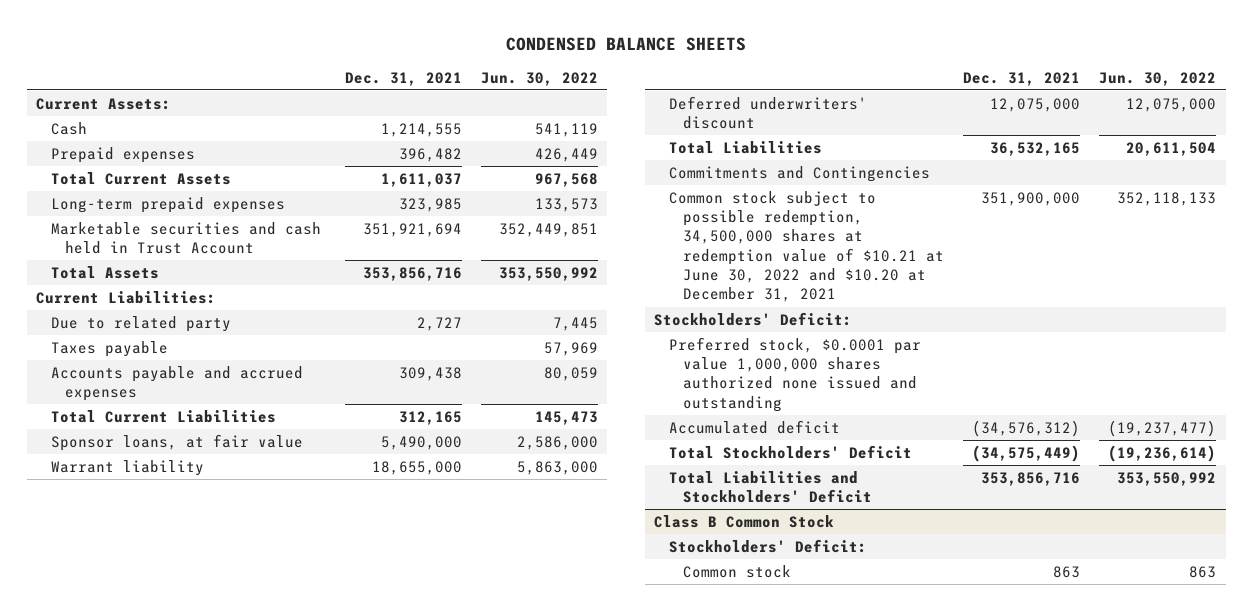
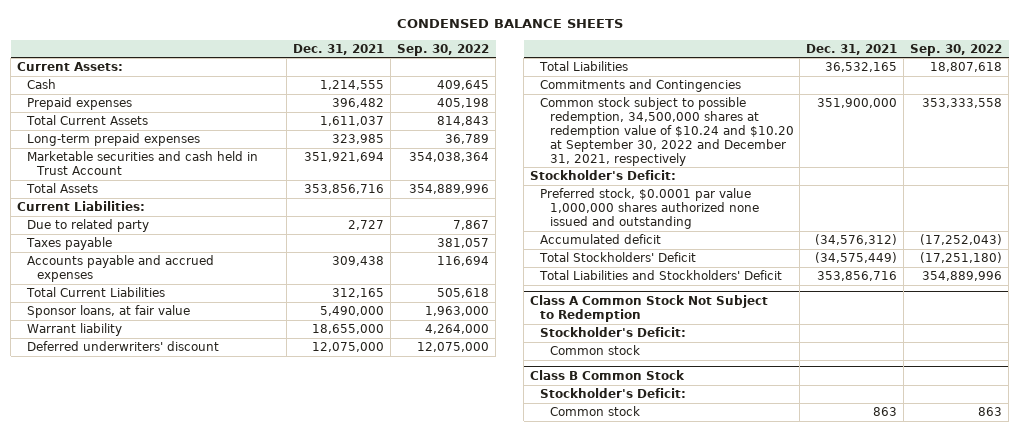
[481,71,599,86] Jun. 30, 2022 -> none
none -> [397,43,490,56] Sep. 30, 2022
[668,190,945,303] Common stock subject to possible redemption, 34,500,000 shares at redemption value of $10.21 at June 30, 2022 and $10.20 at December 31, 2021 -> [539,97,794,166] Common stock subject to possible redemption, 34,500,000 shares at redemption value of $10.24 and $10.20 at September 30, 2022 and December 31, 2021, respectively
[654,311,853,326] Stockholders' Deficit: -> [530,170,677,181] Stockholder's Deficit:
none -> [530,294,769,322] Class A Common Stock Not Subject to Redemption
none -> [539,327,686,338] Stockholder's Deficit:
none -> [549,345,640,356] Common stock
[668,538,867,553] Stockholders' Deficit: -> [539,388,686,399] Stockholder's Deficit:

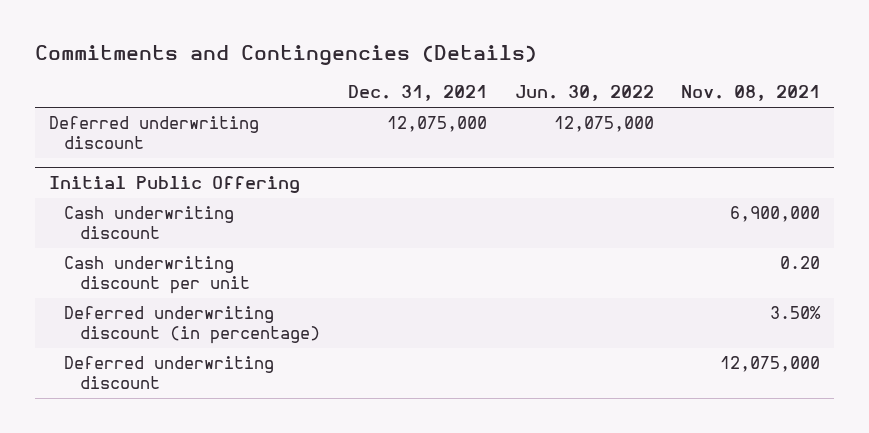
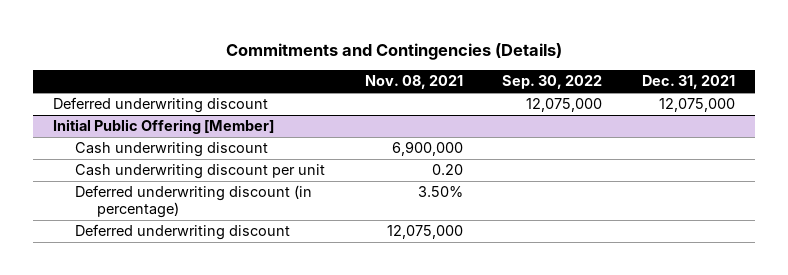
[514,85,654,102] Jun. 30, 2022 -> none
none -> [502,75,603,90] Sep. 30, 2022
[48,176,300,194] Initial Public Offering -> [52,119,274,135] Initial Public Offering [Member]

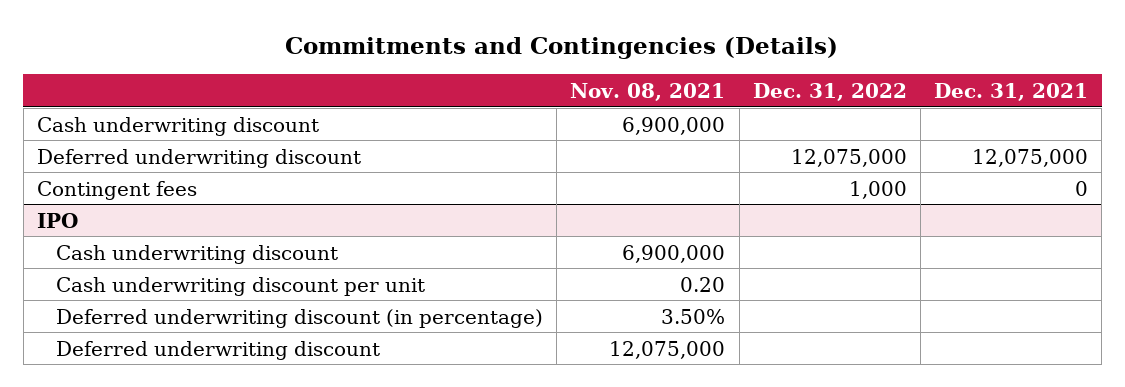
[502,75,603,90] Sep. 30, 2022 -> none
none -> [752,83,907,102] Dec. 31, 2022
none -> [36,116,319,136] Cash underwriting discount
none -> [36,180,197,200] Contingent fees
[52,119,274,135] Initial Public Offering [Member] -> [36,212,78,228] IPO

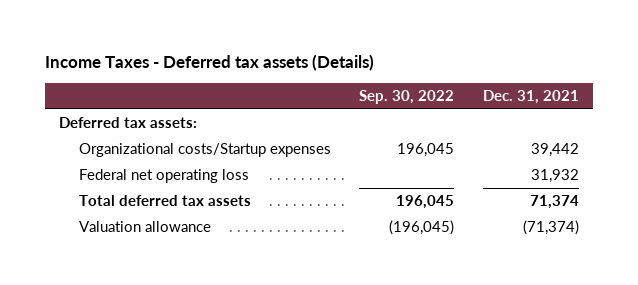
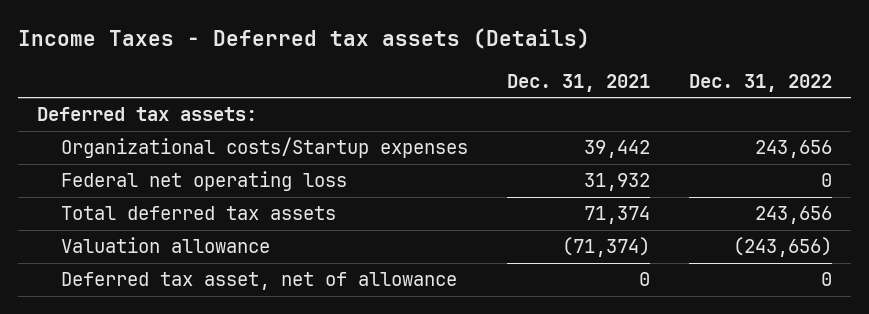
[359,90,455,105] Sep. 30, 2022 -> none
none -> [688,73,832,92] Dec. 31, 2022
none -> [60,272,457,291] Deferred tax asset, net of allowance

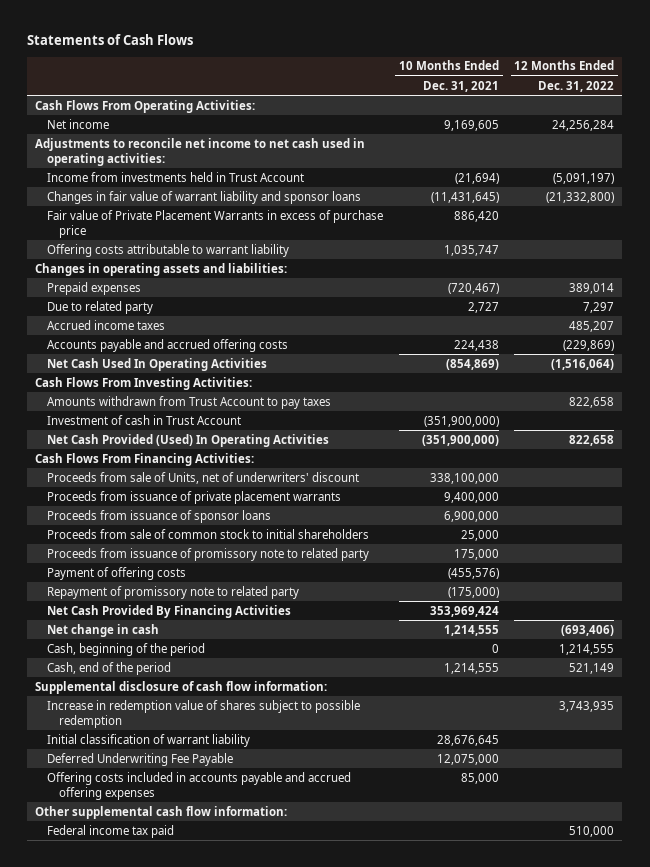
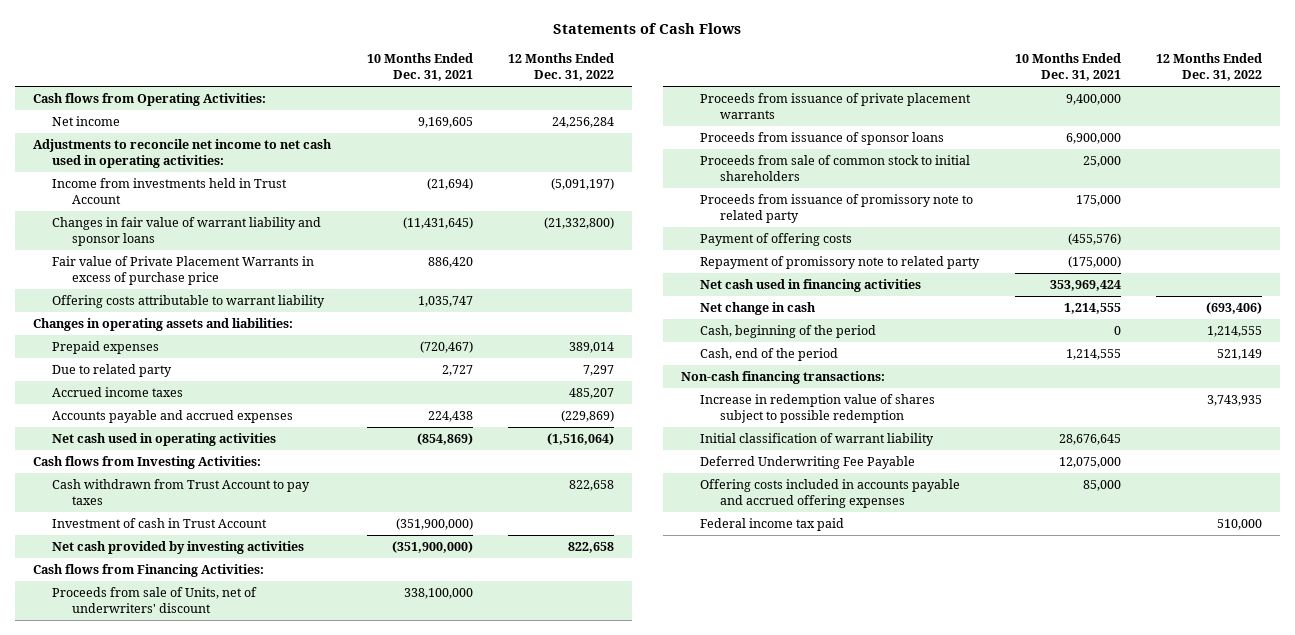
[35,99,256,113] Cash Flows From Operating Activities: -> [32,93,266,107] Cash flows from Operating Activities:
[46,338,288,352] Accounts payable and accrued offering costs -> [52,410,294,424] Accounts payable and accrued expenses
[46,357,267,371] Net Cash Used In Operating Activities -> [52,433,277,447] Net cash used in operating activities
[35,376,253,390] Cash Flows From Investing Activities: -> [32,456,261,470] Cash flows from Investing Activities:
[46,395,331,409] Amounts withdrawn from Trust Account to pay taxes -> [52,479,311,506] Cash withdrawn from Trust Account to pay taxes
[46,433,329,447] Net Cash Provided (Used) In Operating Activities -> [52,541,305,555] Net cash provided by investing activities
[35,452,255,466] Cash Flows From Financing Activities: -> [32,564,264,578] Cash flows from Financing Activities:
[46,604,291,618] Net Cash Provided By Financing Activities -> [700,279,922,293] Net cash used in financing activities
[35,680,328,694] Supplemental disclosure of cash flow information: -> none
none -> [680,371,885,385] Non-cash financing transactions:
[35,805,288,819] Other supplemental cash flow information: -> none

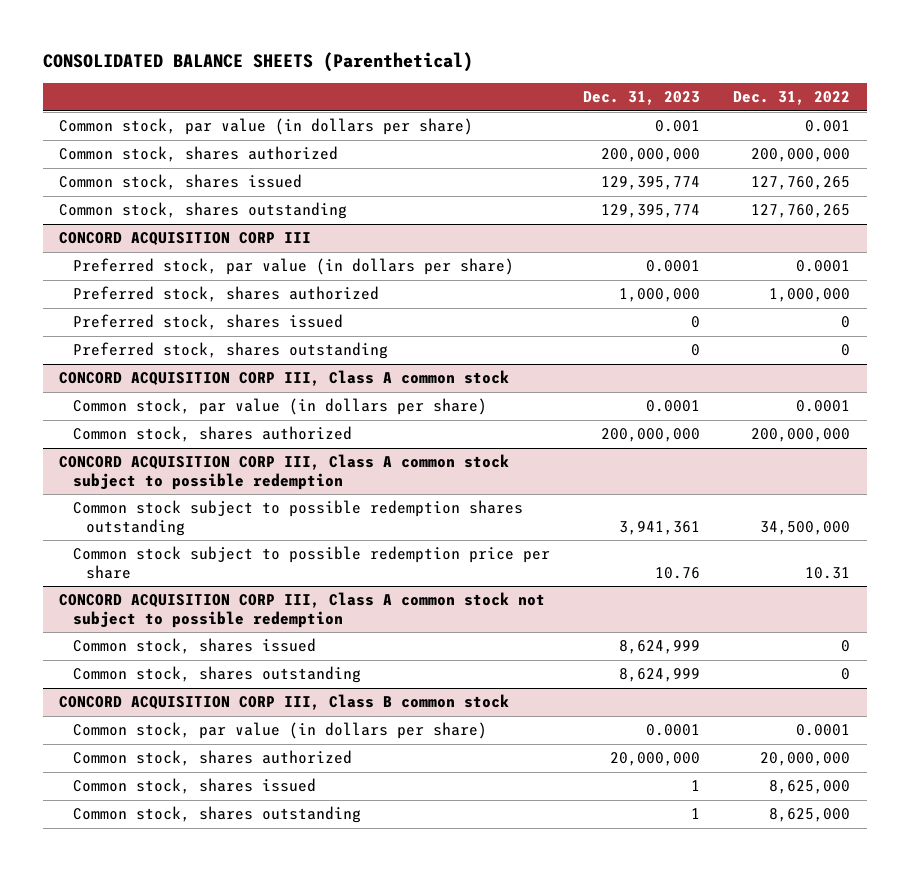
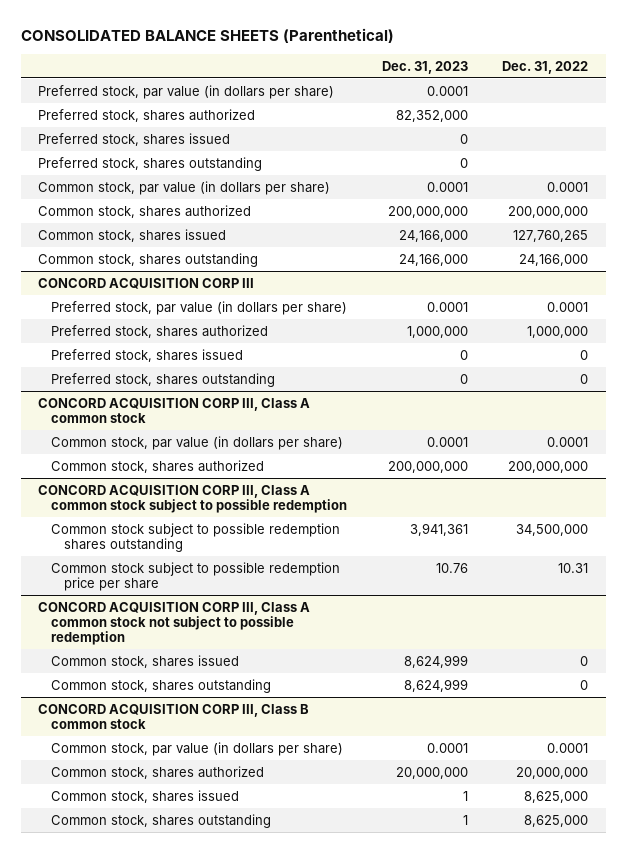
none -> [38,84,335,99] Preferred stock, par value (in dollars per share)
none -> [38,108,256,122] Preferred stock, shares authorized
none -> [38,132,231,146] Preferred stock, shares issued
none -> [38,156,263,171] Preferred stock, shares outstanding
[654,120,700,133] 0.001 -> [426,181,468,192] 0.0001
[805,120,851,133] 0.001 -> [547,181,589,192] 0.0001
[600,176,700,191] 129,395,774 -> [398,229,468,242] 24,166,000
[600,204,700,219] 129,395,774 -> [398,253,468,266] 24,166,000
[751,204,851,219] 127,760,265 -> [519,253,589,266] 24,166,000

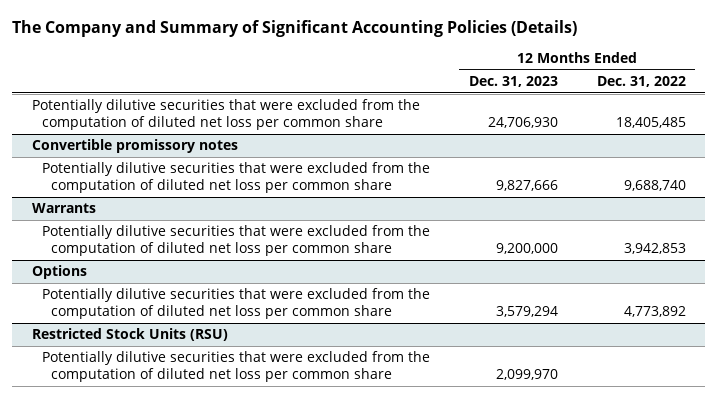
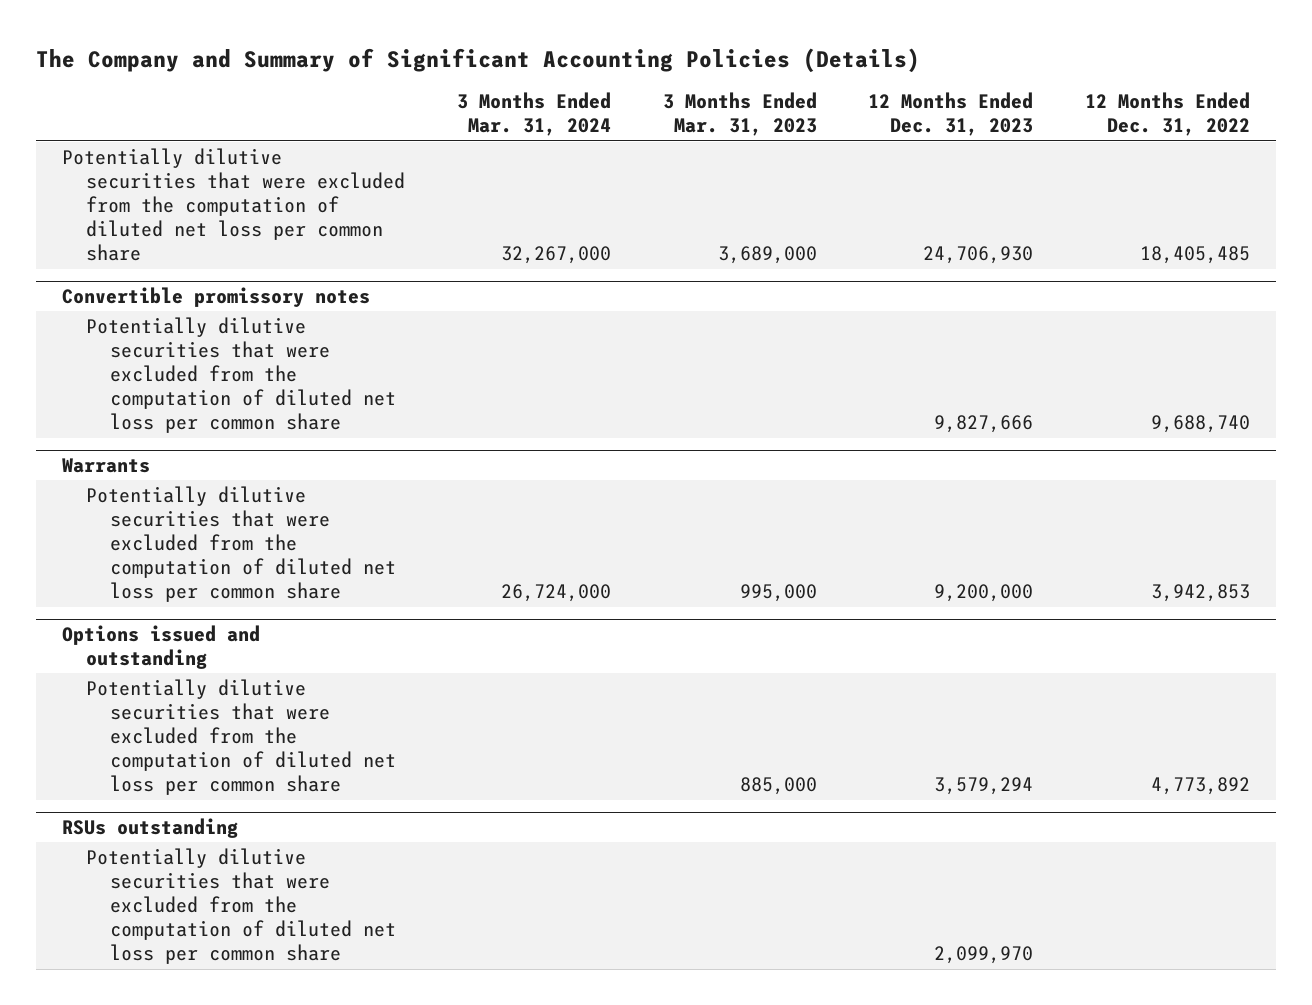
none -> [456,92,611,137] 3 Months Ended Mar. 31, 2024
none -> [662,92,817,137] 3 Months Ended Mar. 31, 2023
[31,265,87,280] Options -> [62,624,261,670] Options issued and outstanding
[31,328,228,342] Restricted Stock Units (RSU) -> [62,817,239,838] RSUs outstanding

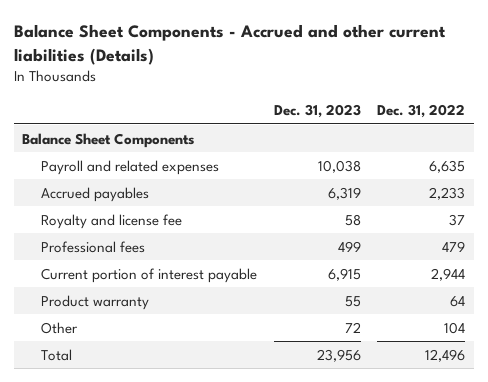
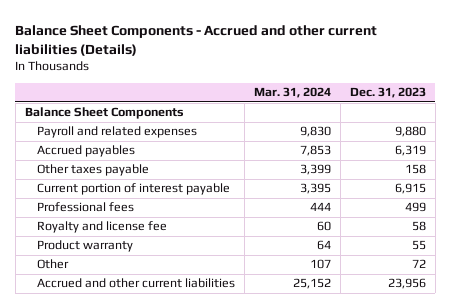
[377,103,466,118] Dec. 31, 2022 -> none
none -> [253,87,331,99] Mar. 31, 2024
[317,159,361,173] 10,038 -> [394,126,426,138] 9,880
none -> [37,164,150,177] Other taxes payable
[41,240,146,253] Professional fees -> [37,202,135,213] Professional fees
[41,213,183,229] Royalty and license fee -> [37,221,168,234] Royalty and license fee
[41,348,73,361] Total -> [37,278,236,289] Accrued and other current liabilities

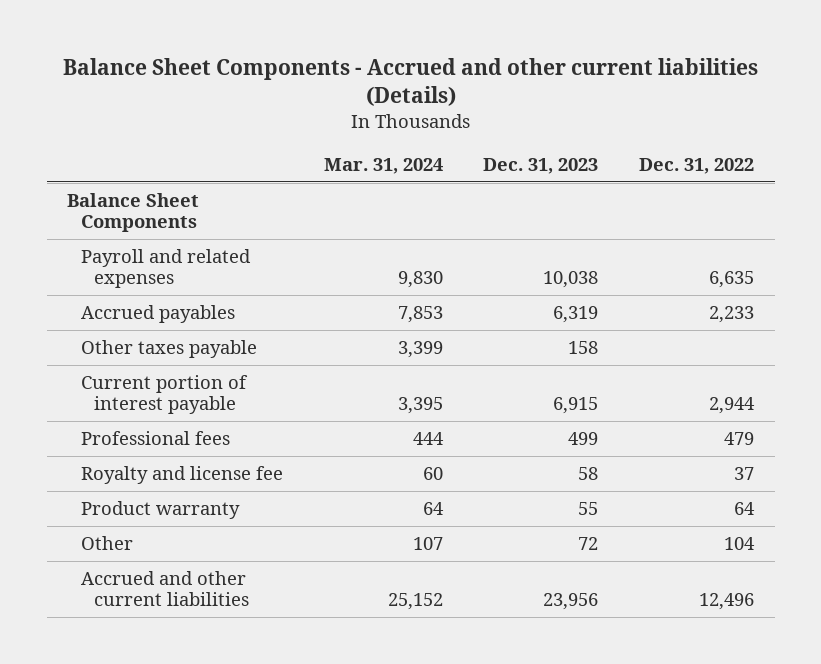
none -> [639,157,755,174] Dec. 31, 2022
[394,126,426,138] 9,880 -> [543,271,599,289] 10,038

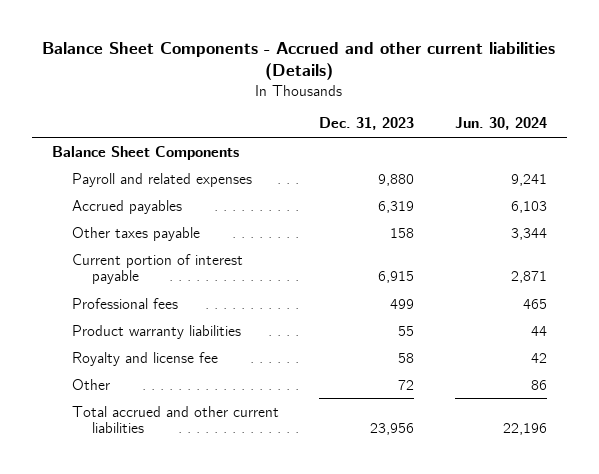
[323,157,443,174] Mar. 31, 2024 -> none
[639,157,755,174] Dec. 31, 2022 -> none
none -> [454,117,547,131] Jun. 30, 2024
[543,271,599,289] 10,038 -> [378,173,415,186] 9,880
none -> [71,324,241,339] Product warranty liabilities
[80,501,240,520] Product warranty -> none
[80,571,250,607] Accrued and other current liabilities -> [71,405,279,434] Total accrued and other current liabilities

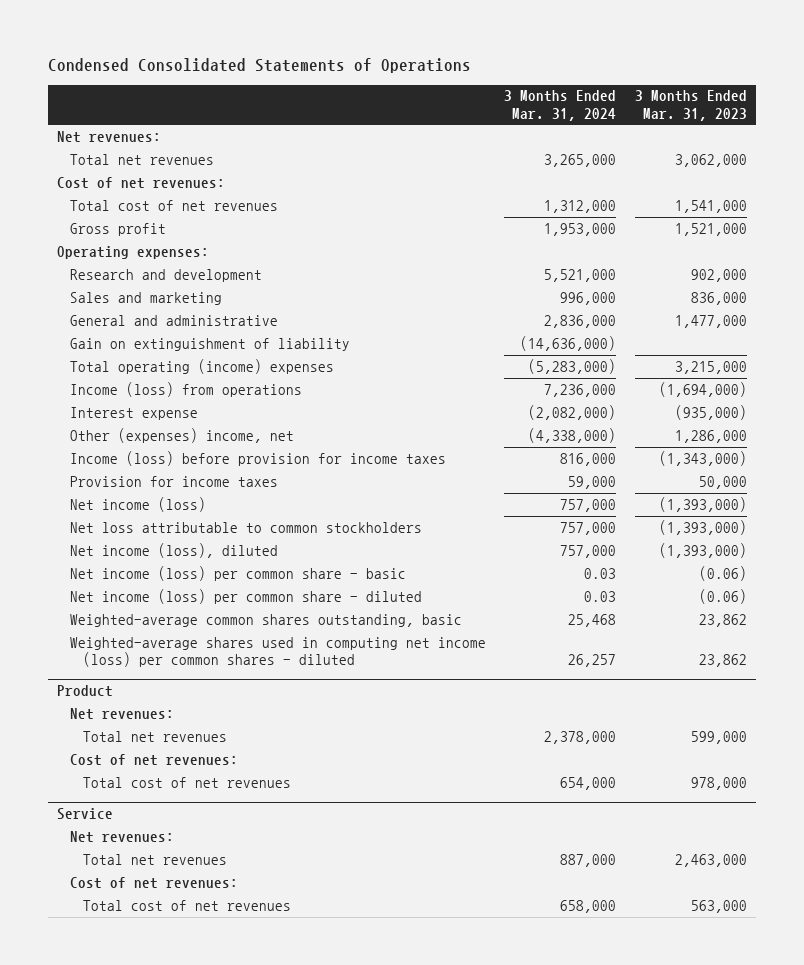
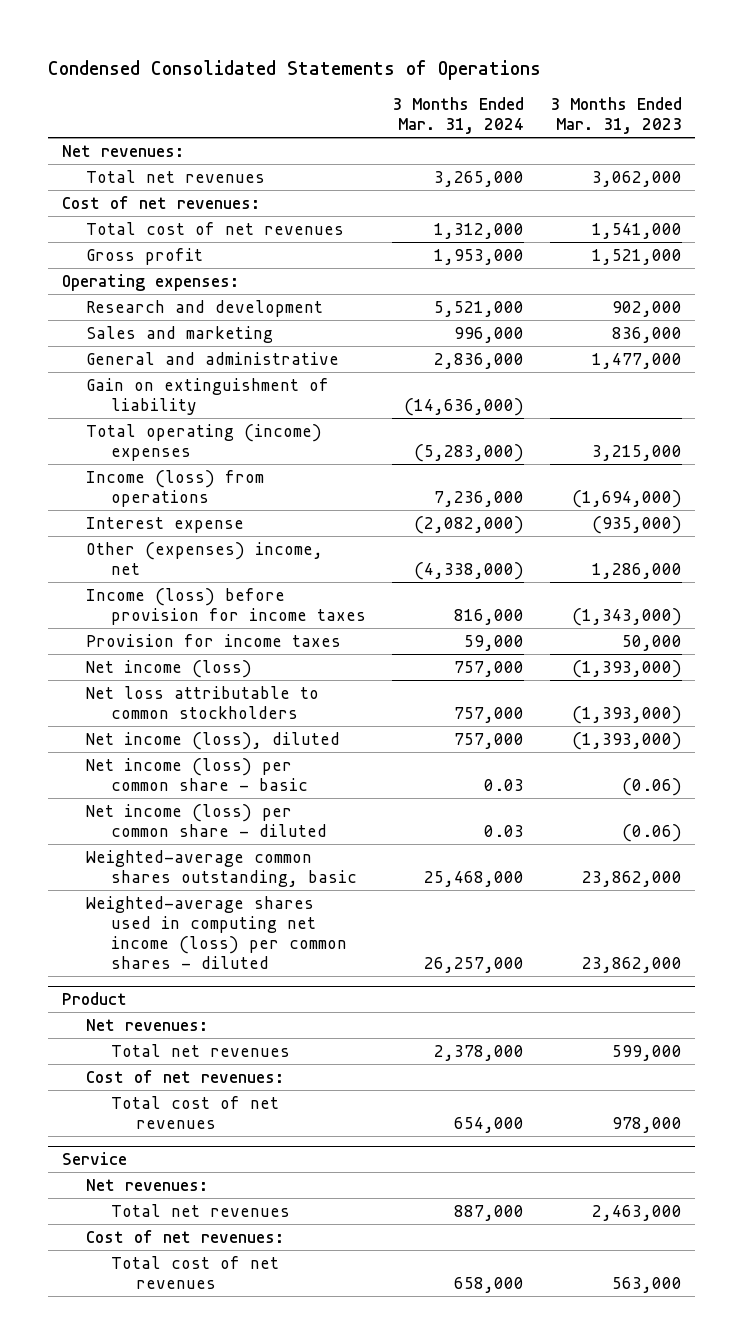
[568,613,617,627] 25,468 -> [424,870,525,887] 25,468,000
[698,613,747,627] 23,862 -> [582,870,683,887] 23,862,000
[568,654,617,668] 26,257 -> [424,957,525,974] 26,257,000
[698,654,747,668] 23,862 -> [582,957,683,974] 23,862,000

